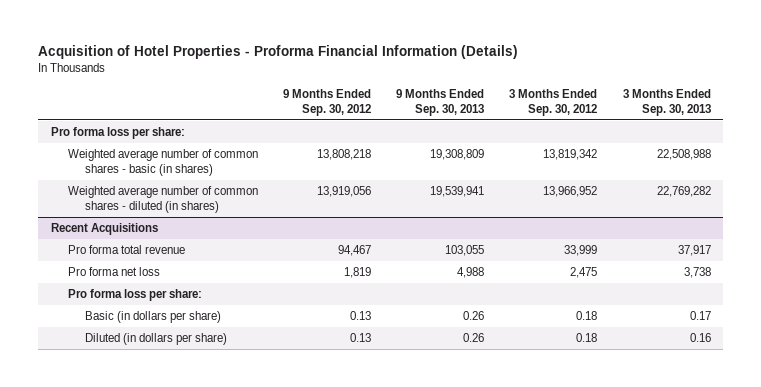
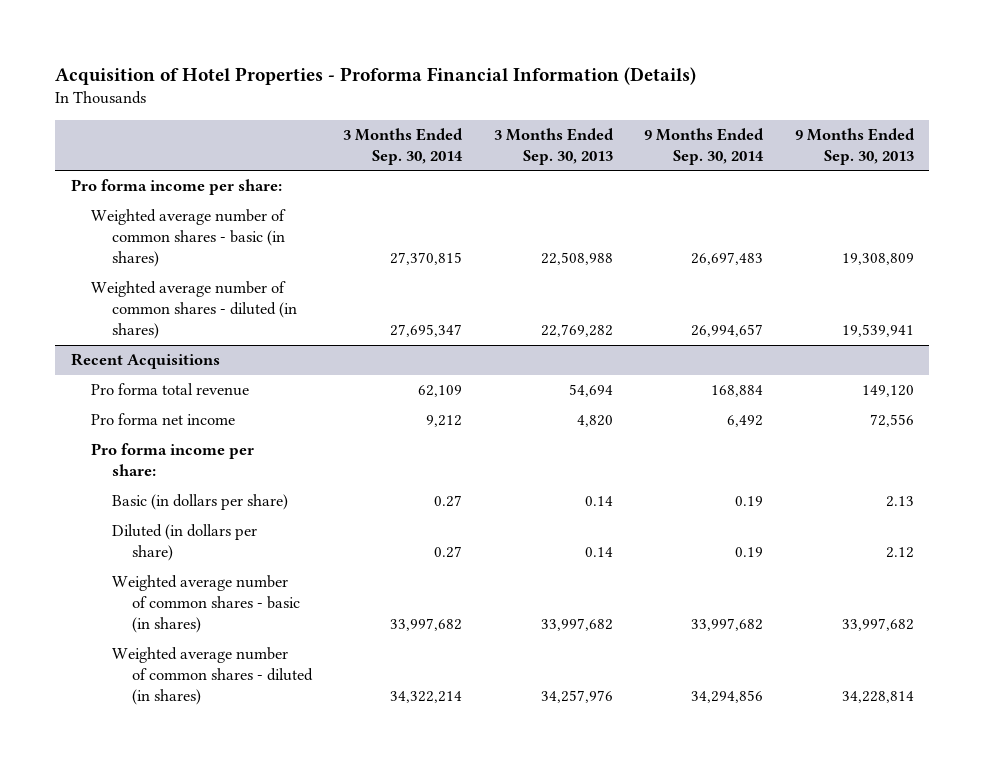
[283,89,372,116] 9 Months Ended Sep. 30, 2012 -> none
[509,89,598,116] 3 Months Ended Sep. 30, 2012 -> none
none -> [343,127,464,165] 3 Months Ended Sep. 30, 2014
none -> [644,127,765,165] 9 Months Ended Sep. 30, 2014
[50,127,185,140] Pro forma loss per share: -> [71,179,283,196] Pro forma income per share:
[445,245,485,257] 103,055 -> [861,385,914,398] 149,120
[677,245,711,257] 37,917 -> [568,384,613,398] 54,694
[67,267,160,277] Pro forma net loss -> [91,413,236,426] Pro forma net income
[457,267,485,279] 4,988 -> [869,414,914,428] 72,556
[683,267,711,279] 3,738 -> [576,415,613,428] 4,820
[67,289,202,302] Pro forma loss per share: -> [91,443,255,477] Pro forma income per share:
[463,311,485,321] 0.26 -> [885,496,914,508] 2.13
[689,311,711,321] 0.17 -> [584,496,613,507] 0.14
[463,333,485,343] 0.26 -> [885,547,914,559] 2.12
[689,333,711,343] 0.16 -> [584,547,613,558] 0.14
none -> [111,575,301,634] Weighted average number of common shares - basic (in shares)
none -> [111,647,314,706] Weighted average number of common shares - diluted (in shares)

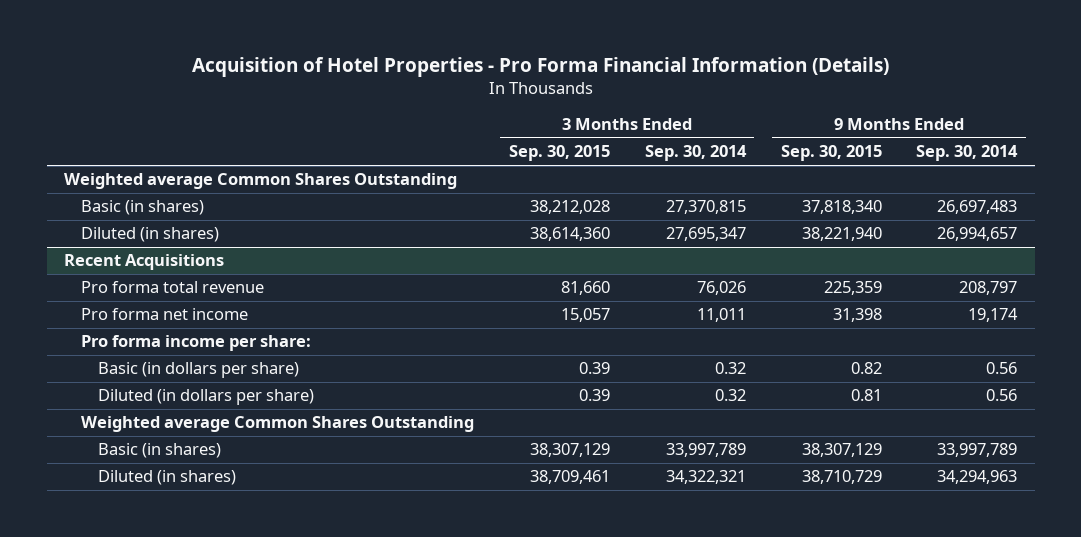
[55,66,697,85] Acquisition of Hotel Properties - Proforma Financial Information (Details) -> [191,57,889,78] Acquisition of Hotel Properties - Pro Forma Financial Information (Details)
[493,127,614,165] 3 Months Ended Sep. 30, 2013 -> none
[794,127,915,165] 9 Months Ended Sep. 30, 2013 -> none
none -> [508,145,610,162] Sep. 30, 2015
none -> [780,145,882,162] Sep. 30, 2015
[71,179,283,196] Pro forma income per share: -> none
none -> [64,173,458,190] Weighted average Common Shares Outstanding
[91,209,287,268] Weighted average number of common shares - basic (in shares) -> [80,200,204,216] Basic (in shares)
[91,281,297,340] Weighted average number of common shares - diluted (in shares) -> [80,227,219,243] Diluted (in shares)
[418,385,463,398] 62,109 -> [696,281,746,296] 76,026
[711,385,764,398] 168,884 -> [959,281,1018,296] 208,797
[426,415,463,428] 9,212 -> [696,308,746,323] 11,011
[727,415,764,428] 6,492 -> [968,308,1019,323] 19,174
[434,495,463,508] 0.27 -> [714,362,746,375] 0.32
[735,496,764,507] 0.19 -> [986,362,1018,375] 0.56
[434,546,463,559] 0.27 -> [714,389,746,402] 0.32
[735,547,764,558] 0.19 -> [986,389,1018,402] 0.56
none -> [80,416,474,433] Weighted average Common Shares Outstanding
[111,575,301,634] Weighted average number of common shares - basic (in shares) -> [97,443,221,459] Basic (in shares)
[390,618,463,632] 33,997,682 -> [665,443,746,458] 33,997,789
[691,618,764,632] 33,997,682 -> [937,443,1018,458] 33,997,789
[111,647,314,706] Weighted average number of common shares - diluted (in shares) -> [97,470,236,486] Diluted (in shares)
[390,691,463,704] 34,322,214 -> [665,470,746,485] 34,322,321
[691,690,764,704] 34,294,856 -> [937,470,1018,485] 34,294,963

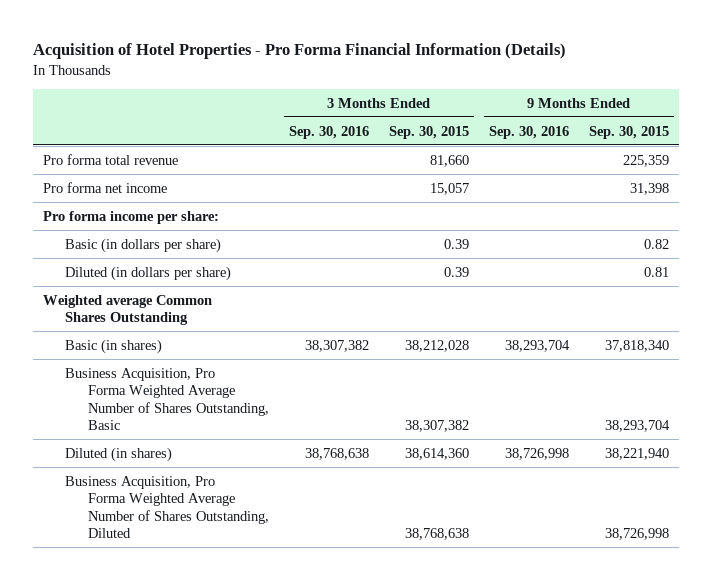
[644,145,747,162] Sep. 30, 2014 -> none
[916,145,1019,162] Sep. 30, 2014 -> none
none -> [288,125,369,139] Sep. 30, 2016
none -> [489,125,570,139] Sep. 30, 2016
[64,173,458,190] Weighted average Common Shares Outstanding -> none
[64,254,225,271] Recent Acquisitions -> none
[97,443,221,459] Basic (in shares) -> none
[97,470,236,486] Diluted (in shares) -> none
[80,200,204,216] Basic (in shares) -> [65,338,163,354] Basic (in shares)
none -> [65,367,269,431] Business Acquisition, Pro Forma Weighted Average Number of Shares Outstanding, Basic
[80,227,219,243] Diluted (in shares) -> [65,446,173,462] Diluted (in shares)
none -> [65,475,269,539] Business Acquisition, Pro Forma Weighted Average Number of Shares Outstanding, Diluted

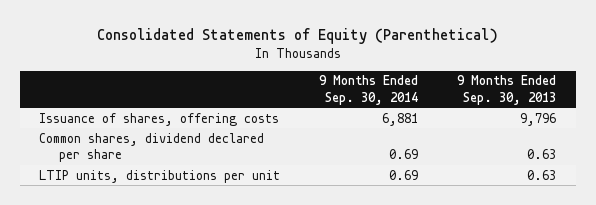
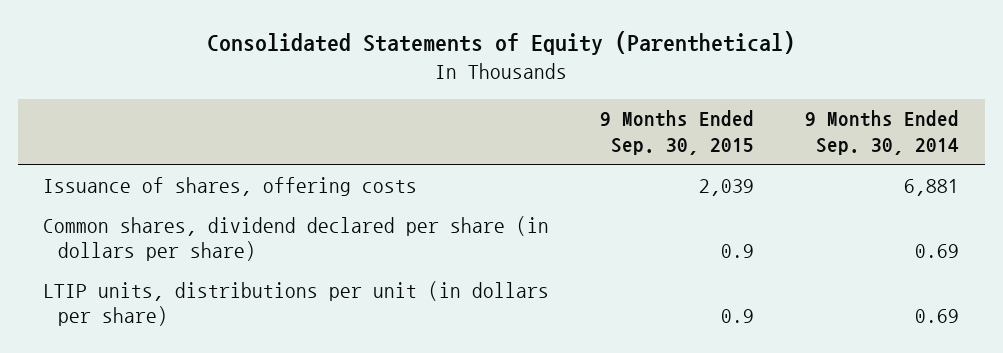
[457,75,557,105] 9 Months Ended Sep. 30, 2013 -> none
none -> [600,110,755,155] 9 Months Ended Sep. 30, 2015
[39,132,265,162] Common shares, dividend declared per share -> [43,215,550,261] Common shares, dividend declared per share (in dollars per share)
[39,169,281,183] LTIP units, distributions per unit -> [43,280,550,326] LTIP units, distributions per unit (in dollars per share)

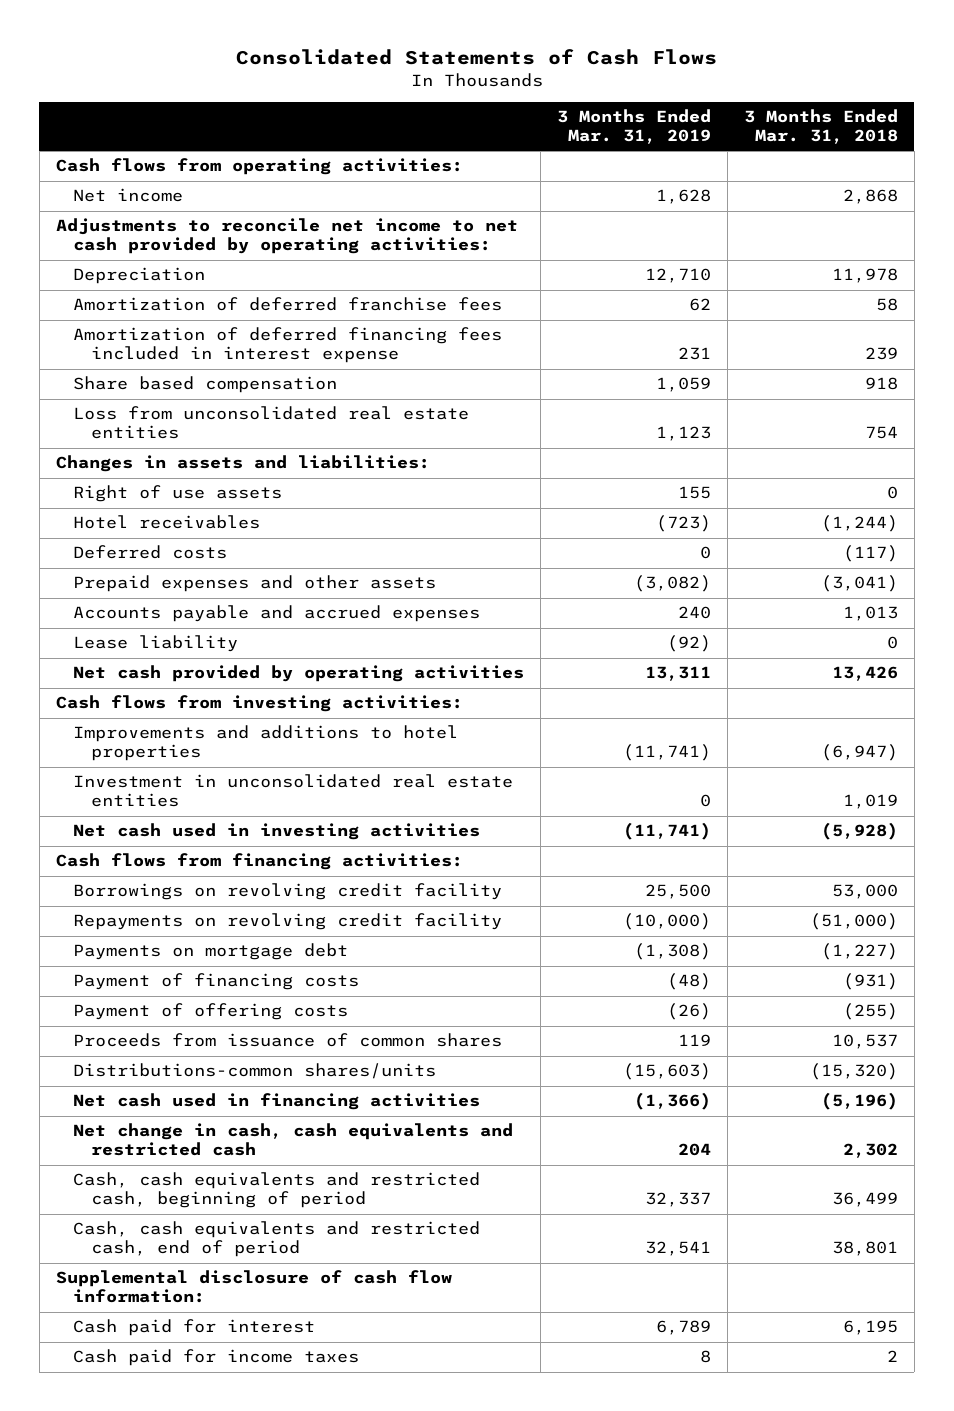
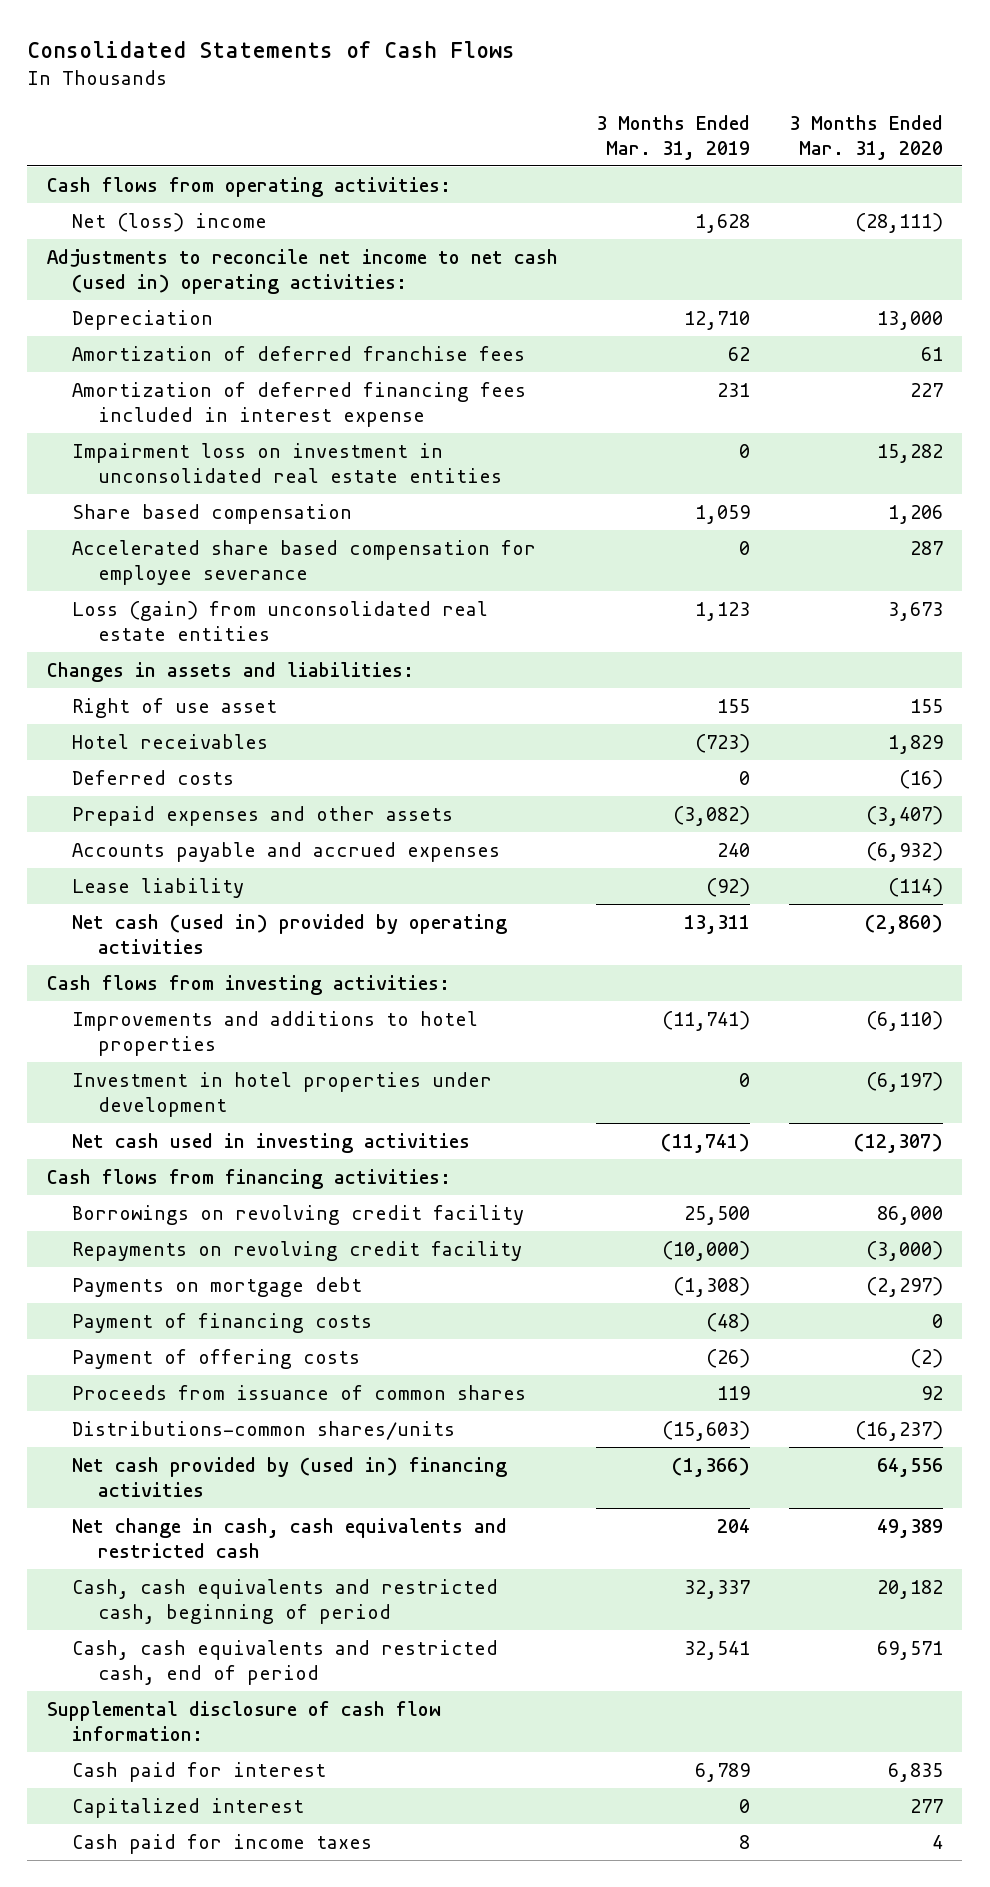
[743,109,898,145] 3 Months Ended Mar. 31, 2018 -> none
none -> [788,114,943,160] 3 Months Ended Mar. 31, 2020
[73,188,184,203] Net income -> [72,212,268,232] Net (loss) income
[55,218,518,255] Adjustments to reconcile net income to net cash provided by operating activities: -> [46,248,558,294] Adjustments to reconcile net income to net cash (used in) operating activities:
none -> [72,442,502,483] Impairment loss on investment in unconsolidated real estate entities
none -> [72,539,537,585] Accelerated share based compensation for employee severance
[73,406,470,440] Loss from unconsolidated real estate entities -> [72,600,489,641] Loss (gain) from unconsolidated real estate entities
[73,485,283,503] Right of use assets -> [72,697,278,718] Right of use asset
[73,665,525,683] Net cash provided by operating activities -> [72,913,508,954] Net cash (used in) provided by operating activities
[73,774,514,808] Investment in unconsolidated real estate entities -> none
none -> [72,1071,493,1117] Investment in hotel properties under development
[73,1093,481,1111] Net cash used in financing activities -> [72,1456,508,1497] Net cash provided by (used in) financing activities
none -> [72,1797,305,1818] Capitalized interest

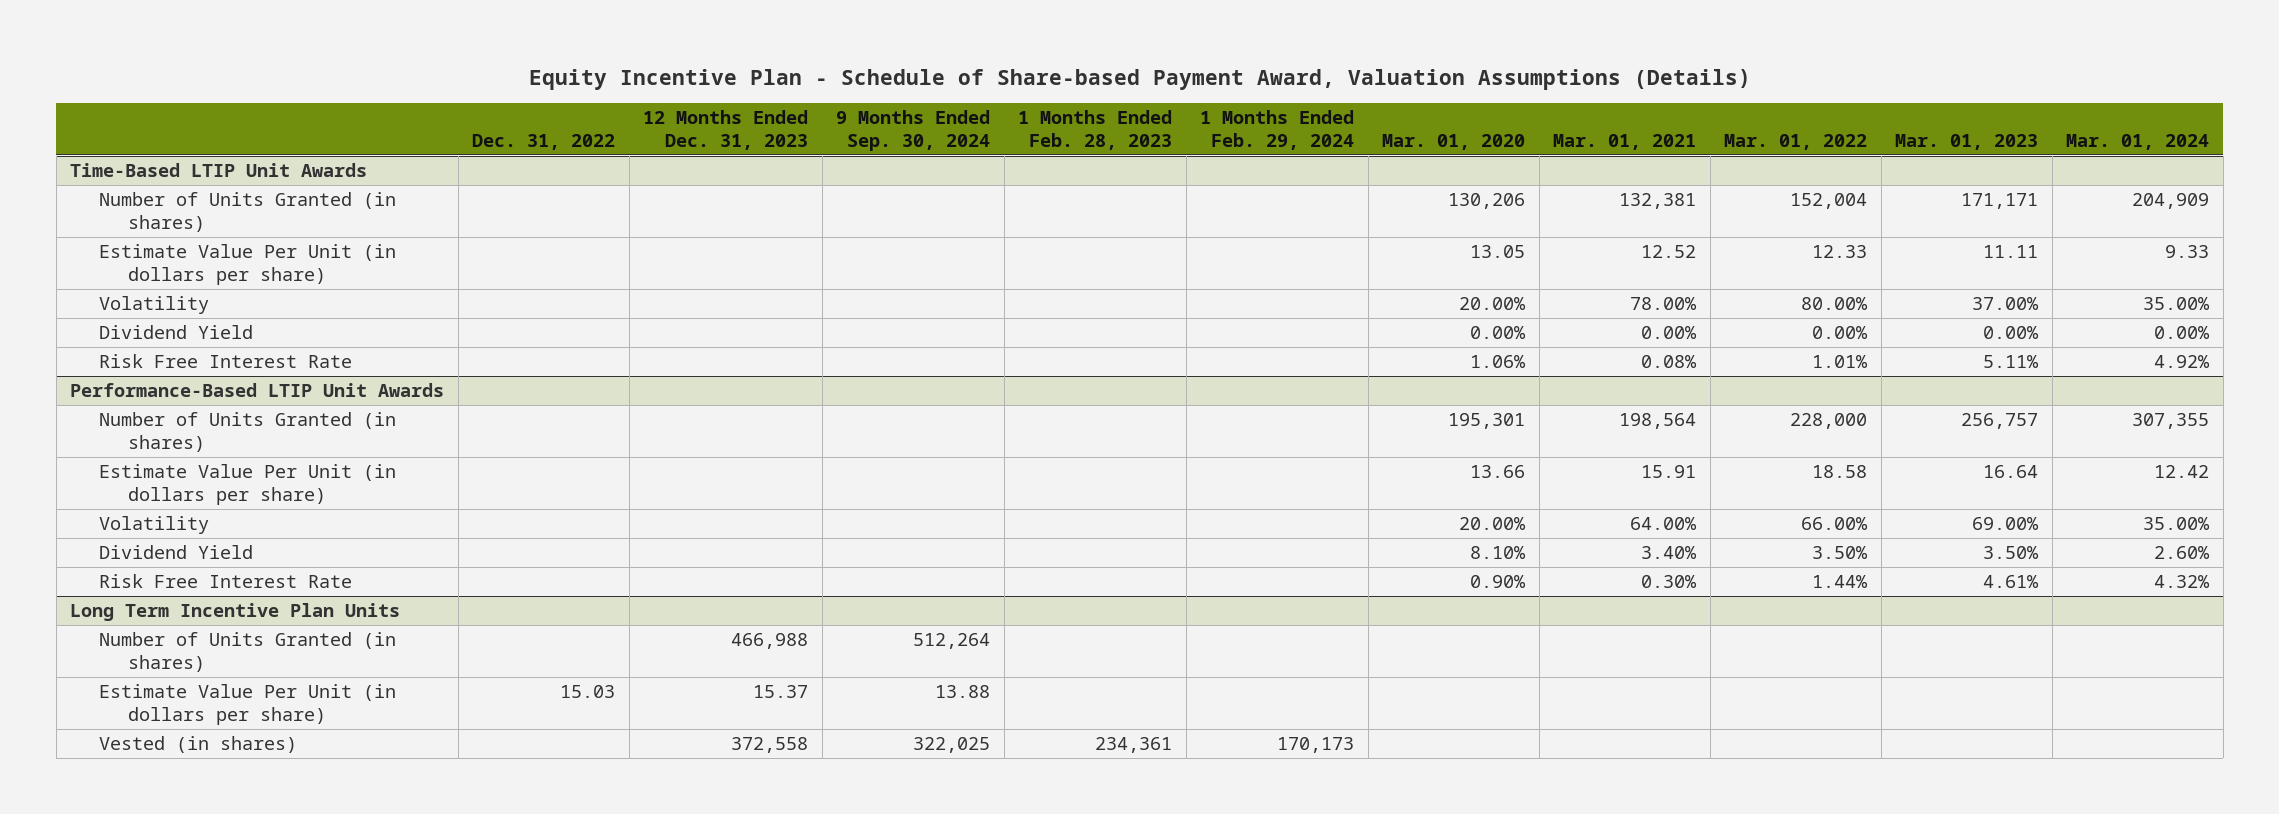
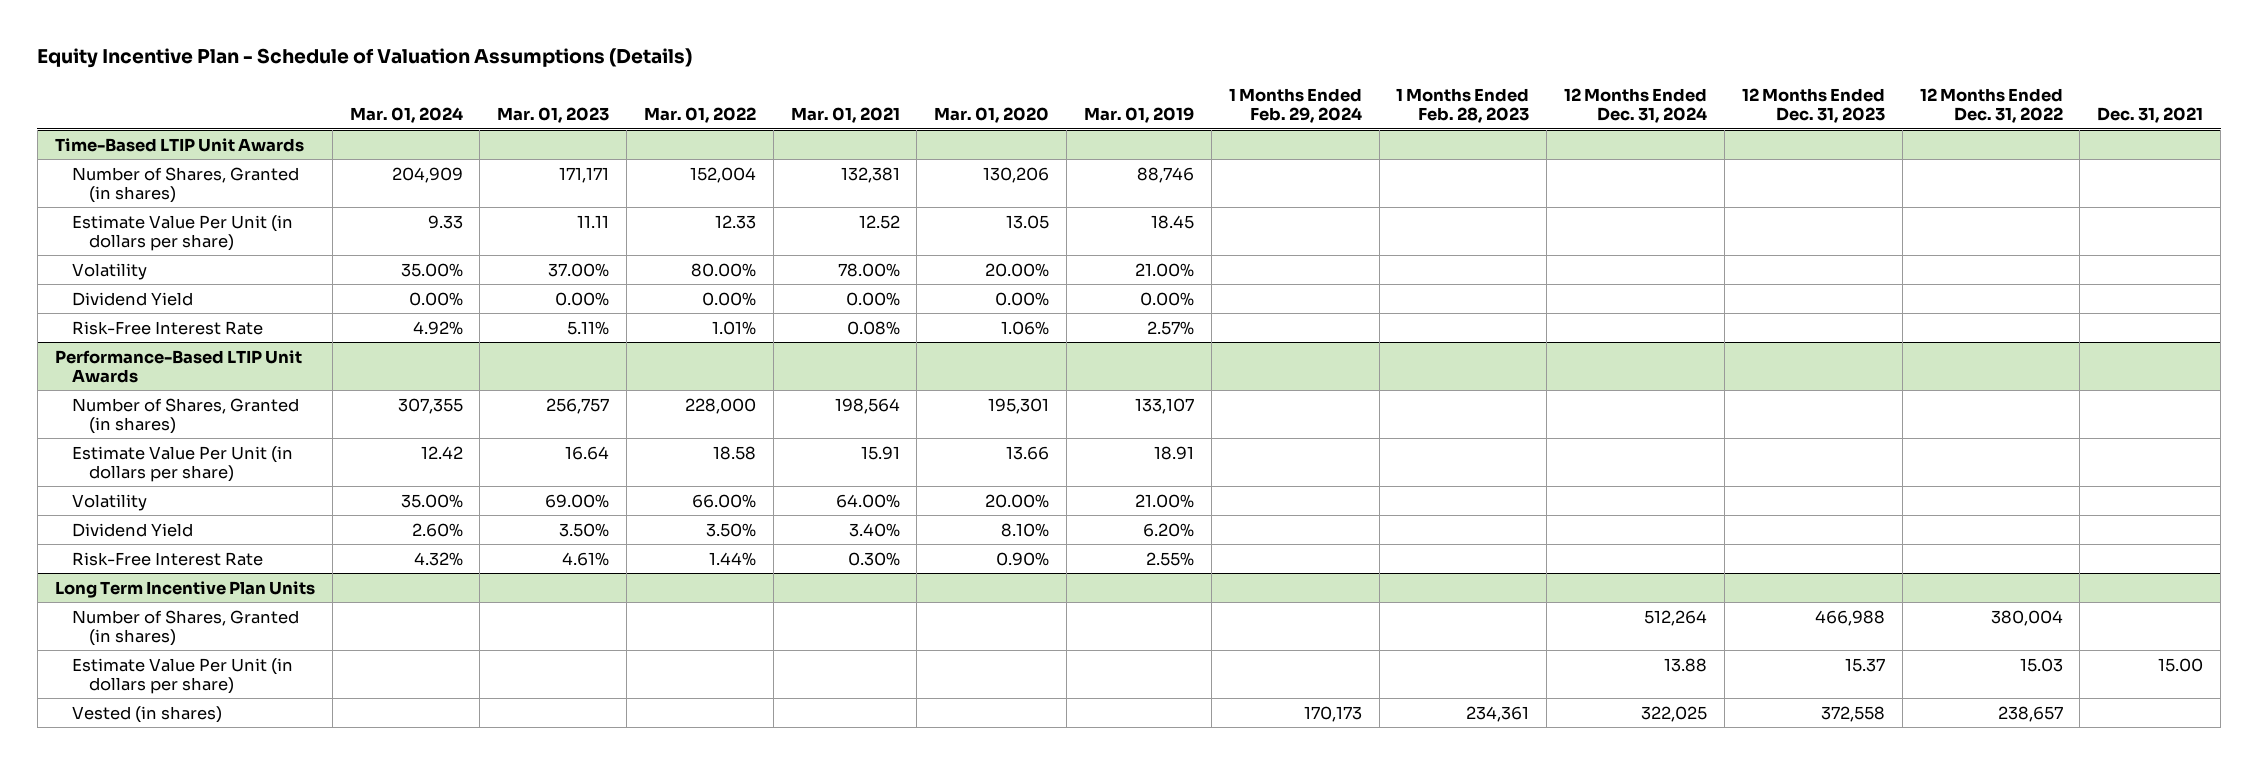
[528,68,1751,90] Equity Incentive Plan - Schedule of Share-based Payment Award, Valuation Assumptions (Details) -> [37,48,693,69] Equity Incentive Plan - Schedule of Valuation Assumptions (Details)
[472,133,616,150] Dec. 31, 2022 -> none
[836,110,991,151] 9 Months Ended Sep. 30, 2024 -> none
none -> [1084,107,1195,124] Mar. 01, 2019
none -> [1564,87,1708,124] 12 Months Ended Dec. 31, 2024
none -> [1919,87,2063,124] 12 Months Ended Dec. 31, 2022
none -> [2097,107,2204,124] Dec. 31, 2021
[99,192,397,232] Number of Units Granted (in shares) -> [71,166,299,203] Number of Shares, Granted (in shares)
[99,354,353,369] Risk Free Interest Rate -> [71,320,263,335] Risk-Free Interest Rate
[99,412,397,452] Number of Units Granted (in shares) -> [71,397,299,434] Number of Shares, Granted (in shares)
[99,574,353,589] Risk Free Interest Rate -> [71,551,263,566] Risk-Free Interest Rate
[99,632,397,672] Number of Units Granted (in shares) -> [71,609,299,646] Number of Shares, Granted (in shares)

